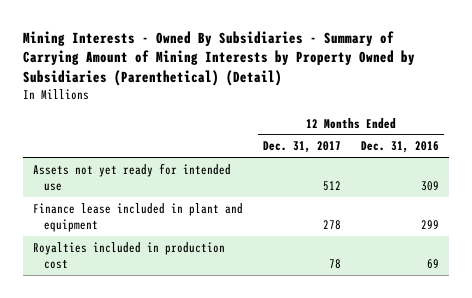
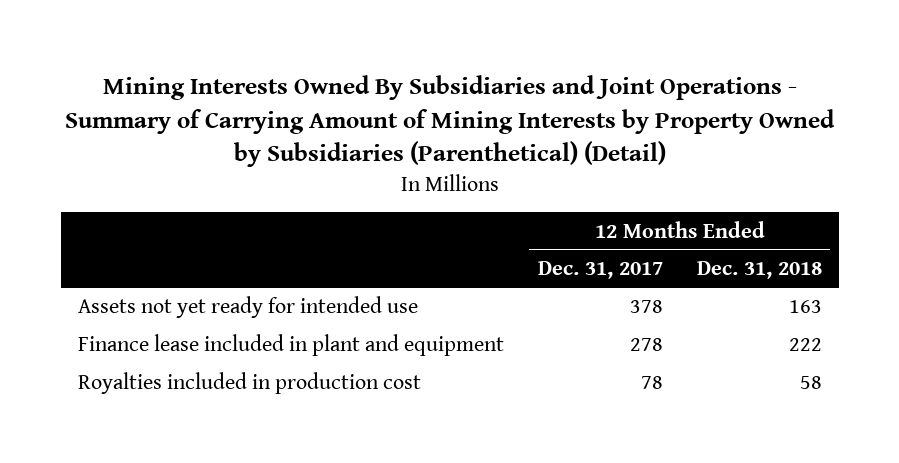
[23,30,416,87] Mining Interests - Owned By Subsidiaries - Summary of Carrying Amount of Mining Interests by Property Owned by Subsidiaries (Parenthetical) (Detail) -> [64,75,835,168] Mining Interests Owned By Subsidiaries and Joint Operations - Summary of Carrying Amount of Mining Interests by Property Owned by Subsidiaries (Parenthetical) (Detail)
[361,141,440,154] Dec. 31, 2016 -> none
none -> [696,261,822,280] Dec. 31, 2018
[323,180,342,191] 512 -> [629,300,663,314] 378

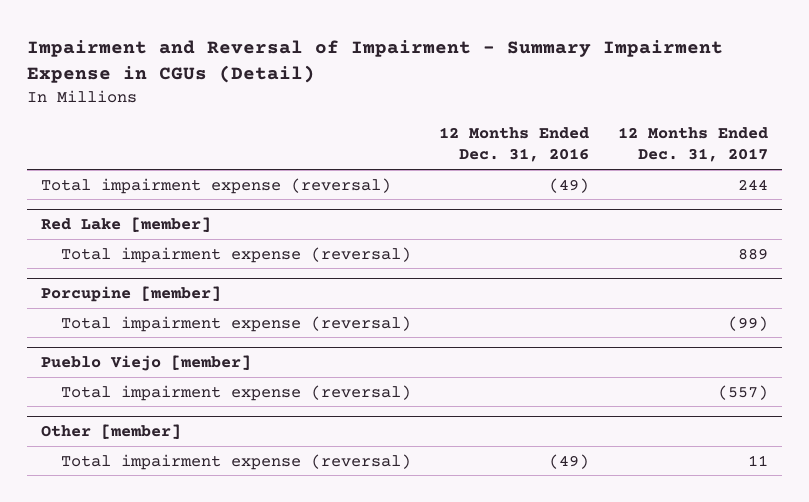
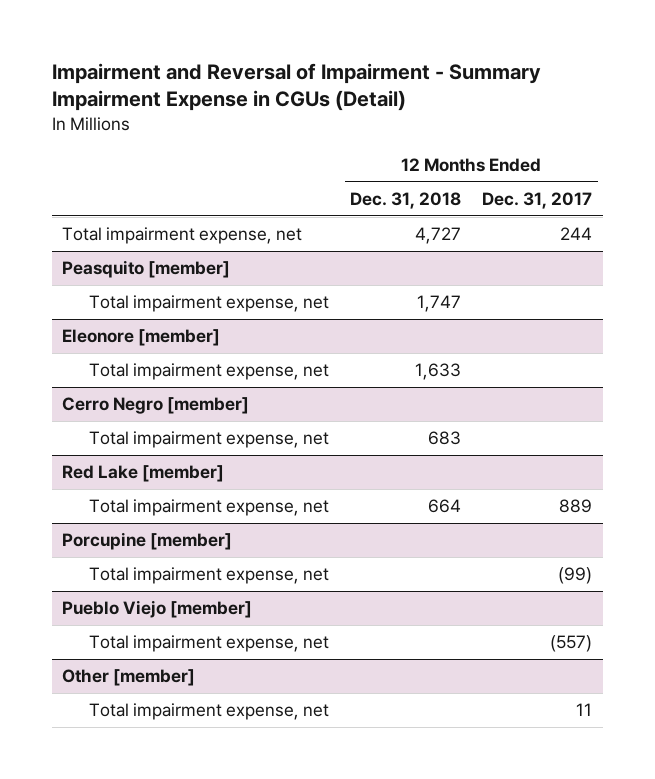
[439,127,590,163] 12 Months Ended Dec. 31, 2016 -> none
none -> [350,192,462,210] Dec. 31, 2018
[40,177,391,194] Total impairment expense (reversal) -> [62,227,303,245] Total impairment expense, net
none -> [62,260,231,279] Peasquito [member]
none -> [88,295,329,313] Total impairment expense, net
none -> [62,329,221,347] Eleonore [member]
none -> [88,363,329,381] Total impairment expense, net
none -> [62,397,250,415] Cerro Negro [member]
none -> [88,431,329,449] Total impairment expense, net
[60,246,411,263] Total impairment expense (reversal) -> [88,499,329,517] Total impairment expense, net
[60,315,411,332] Total impairment expense (reversal) -> [88,567,329,585] Total impairment expense, net
[60,384,411,401] Total impairment expense (reversal) -> [88,635,329,653] Total impairment expense, net
[60,453,411,470] Total impairment expense (reversal) -> [88,703,329,721] Total impairment expense, net

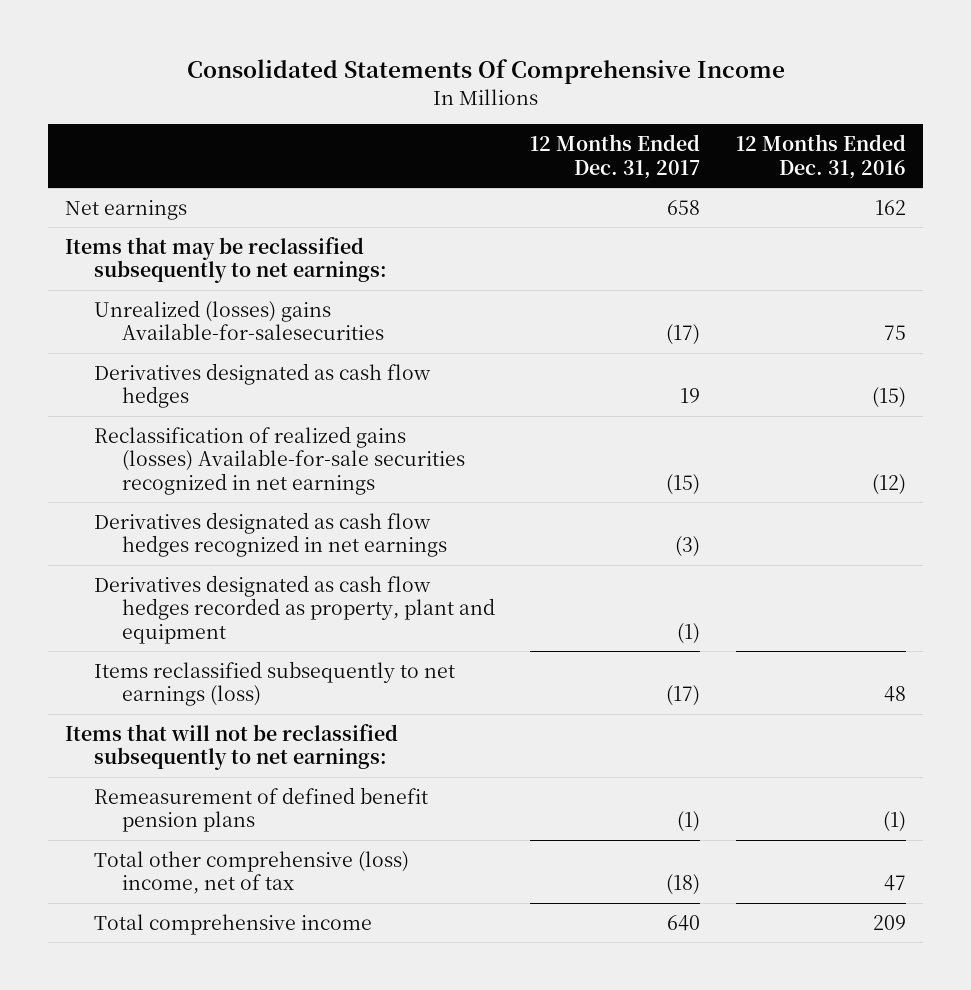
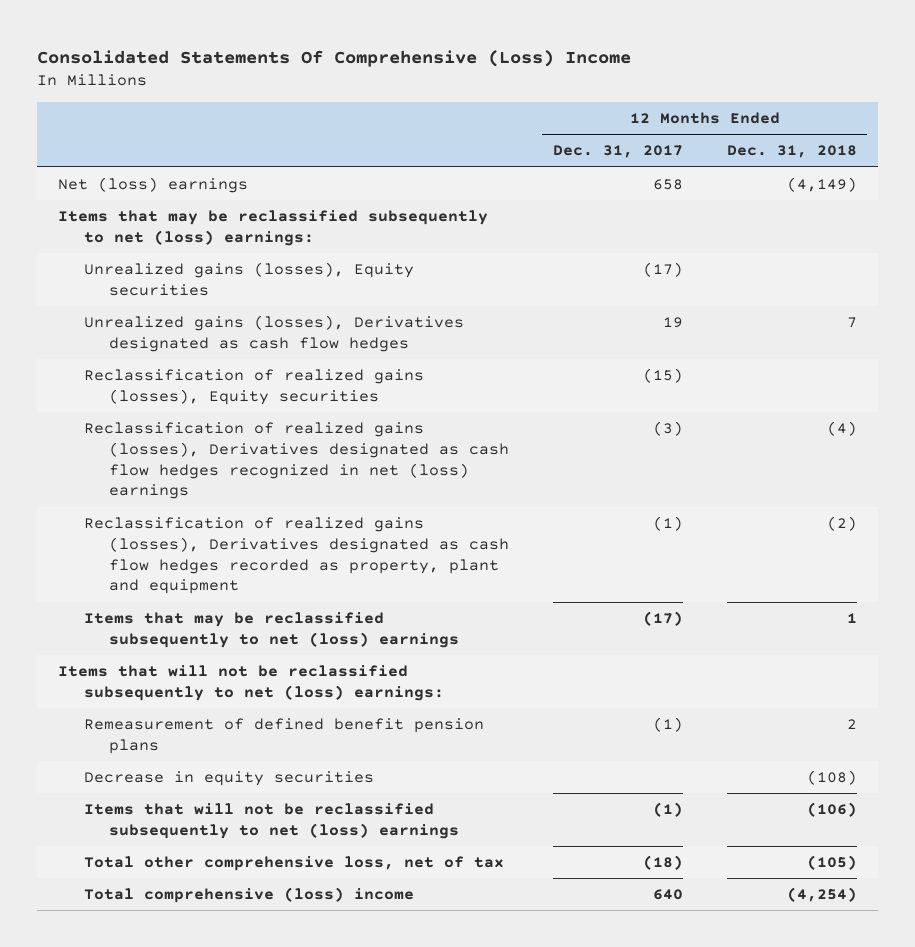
[186,59,785,85] Consolidated Statements Of Comprehensive Income -> [36,49,631,67] Consolidated Statements Of Comprehensive (Loss) Income
[735,133,906,179] 12 Months Ended Dec. 31, 2016 -> none
none -> [726,145,857,159] Dec. 31, 2018
[65,199,188,220] Net earnings -> [58,177,249,194] Net (loss) earnings
[65,236,387,284] Items that may be reclassified subsequently to net earnings: -> [58,210,489,246] Items that may be reclassified subsequently to net (loss) earnings:
[93,299,384,341] Unrealized (losses) gains Available-for-salesecurities -> [83,262,414,296] Unrealized gains (losses), Equity securities
[93,362,431,409] Derivatives designated as cash flow hedges -> [83,315,464,352] Unrealized gains (losses), Derivatives designated as cash flow hedges
[93,425,465,496] Reclassification of realized gains (losses) Available-for-sale securities recognized in net earnings -> [83,369,424,405] Reclassification of realized gains (losses), Equity securities
[93,511,447,558] Derivatives designated as cash flow hedges recognized in net earnings -> [83,422,510,500] Reclassification of realized gains (losses), Derivatives designated as cash flow hedges recognized in net (loss) earnings
[93,574,495,645] Derivatives designated as cash flow hedges recorded as property, plant and equipment -> [83,517,510,595] Reclassification of realized gains (losses), Derivatives designated as cash flow hedges recorded as property, plant and equipment
[93,660,455,707] Items reclassified subsequently to net earnings (loss) -> [83,612,460,648] Items that may be reclassified subsequently to net (loss) earnings
[65,723,399,771] Items that will not be reclassified subsequently to net earnings: -> [58,665,444,701] Items that will not be reclassified subsequently to net (loss) earnings:
none -> [83,771,374,787] Decrease in equity securities
none -> [83,803,460,839] Items that will not be reclassified subsequently to net (loss) earnings
[93,850,409,895] Total other comprehensive (loss) income, net of tax -> [83,856,504,872] Total other comprehensive loss, net of tax
[93,913,372,935] Total comprehensive income -> [83,887,414,904] Total comprehensive (loss) income

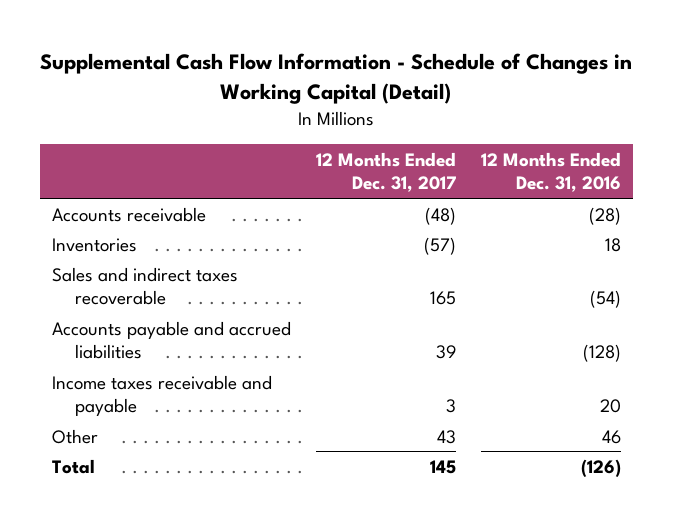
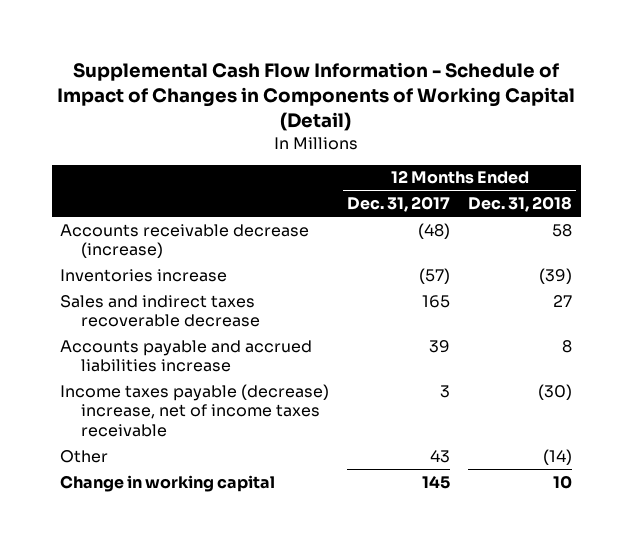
[40,53,633,105] Supplemental Cash Flow Information - Schedule of Changes in Working Capital (Detail) -> [57,61,576,131] Supplemental Cash Flow Information - Schedule of Impact of Changes in Components of Working Capital (Detail)
[480,152,621,193] 12 Months Ended Dec. 31, 2016 -> none
none -> [467,196,572,213] Dec. 31, 2018
[51,206,206,222] Accounts receivable -> [60,223,310,259] Accounts receivable decrease (increase)
[51,237,137,252] Inventories -> [60,268,228,282] Inventories increase
[51,266,238,305] Sales and indirect taxes recoverable -> [60,294,260,328] Sales and indirect taxes recoverable decrease
[51,320,291,359] Accounts payable and accrued liabilities -> [60,339,313,373] Accounts payable and accrued liabilities increase
[51,374,272,416] Income taxes receivable and payable -> [60,383,330,437] Income taxes payable (decrease) increase, net of income taxes receivable
[51,458,95,474] Total -> [60,474,276,492] Change in working capital

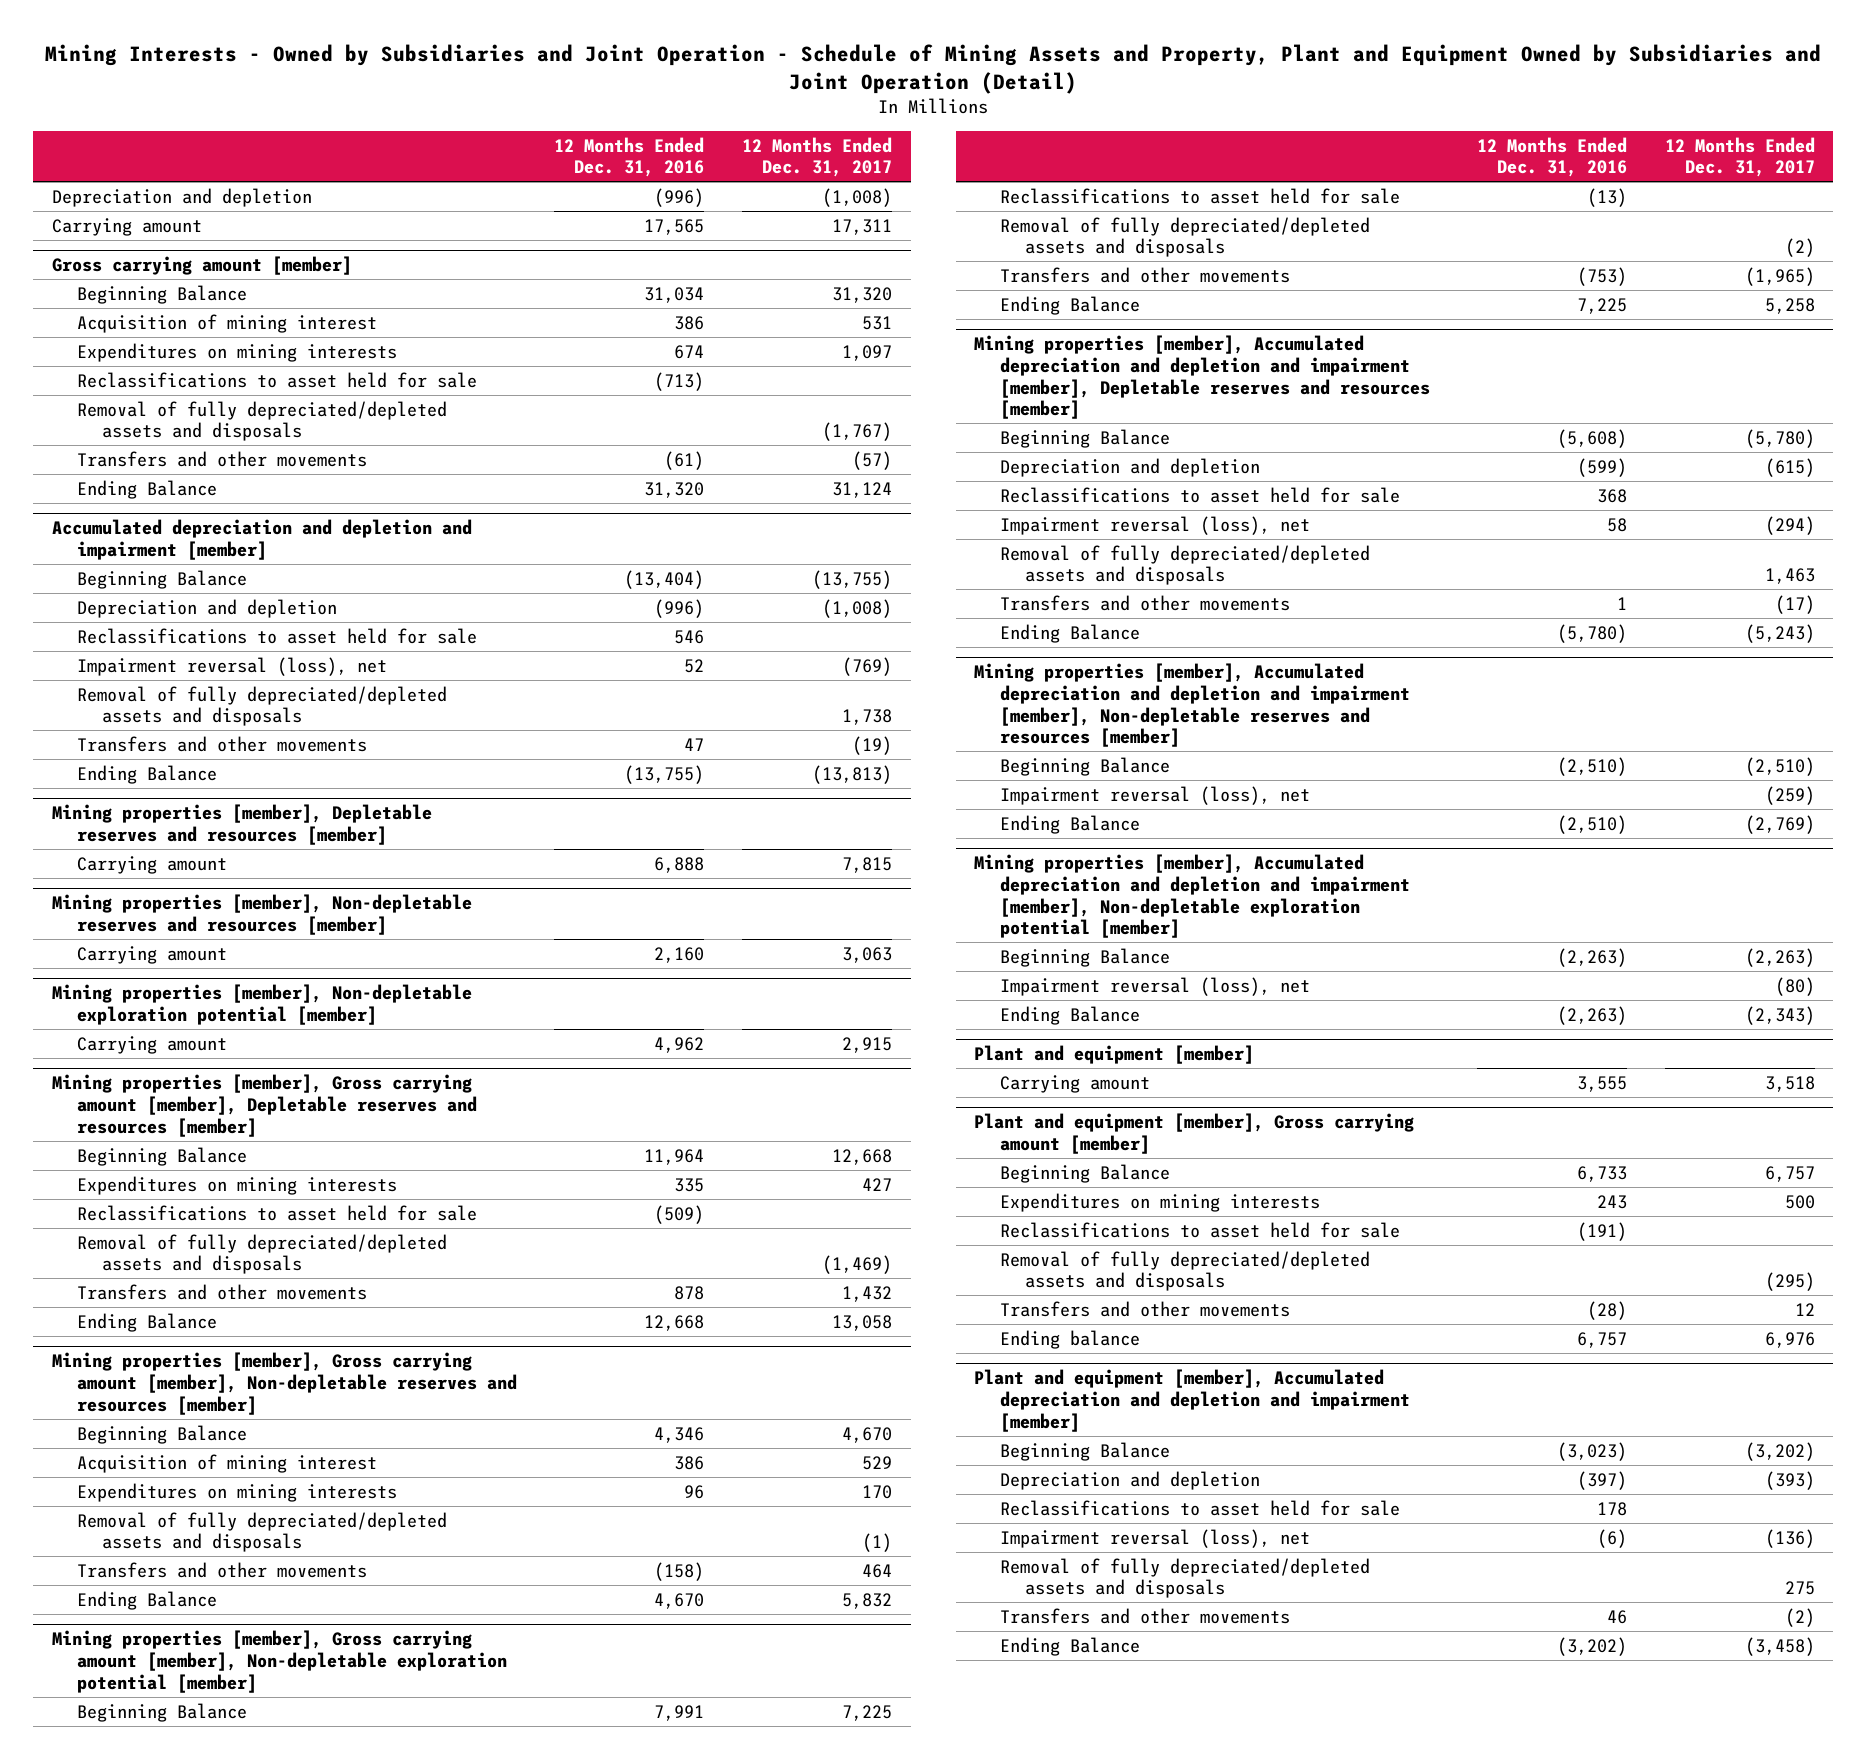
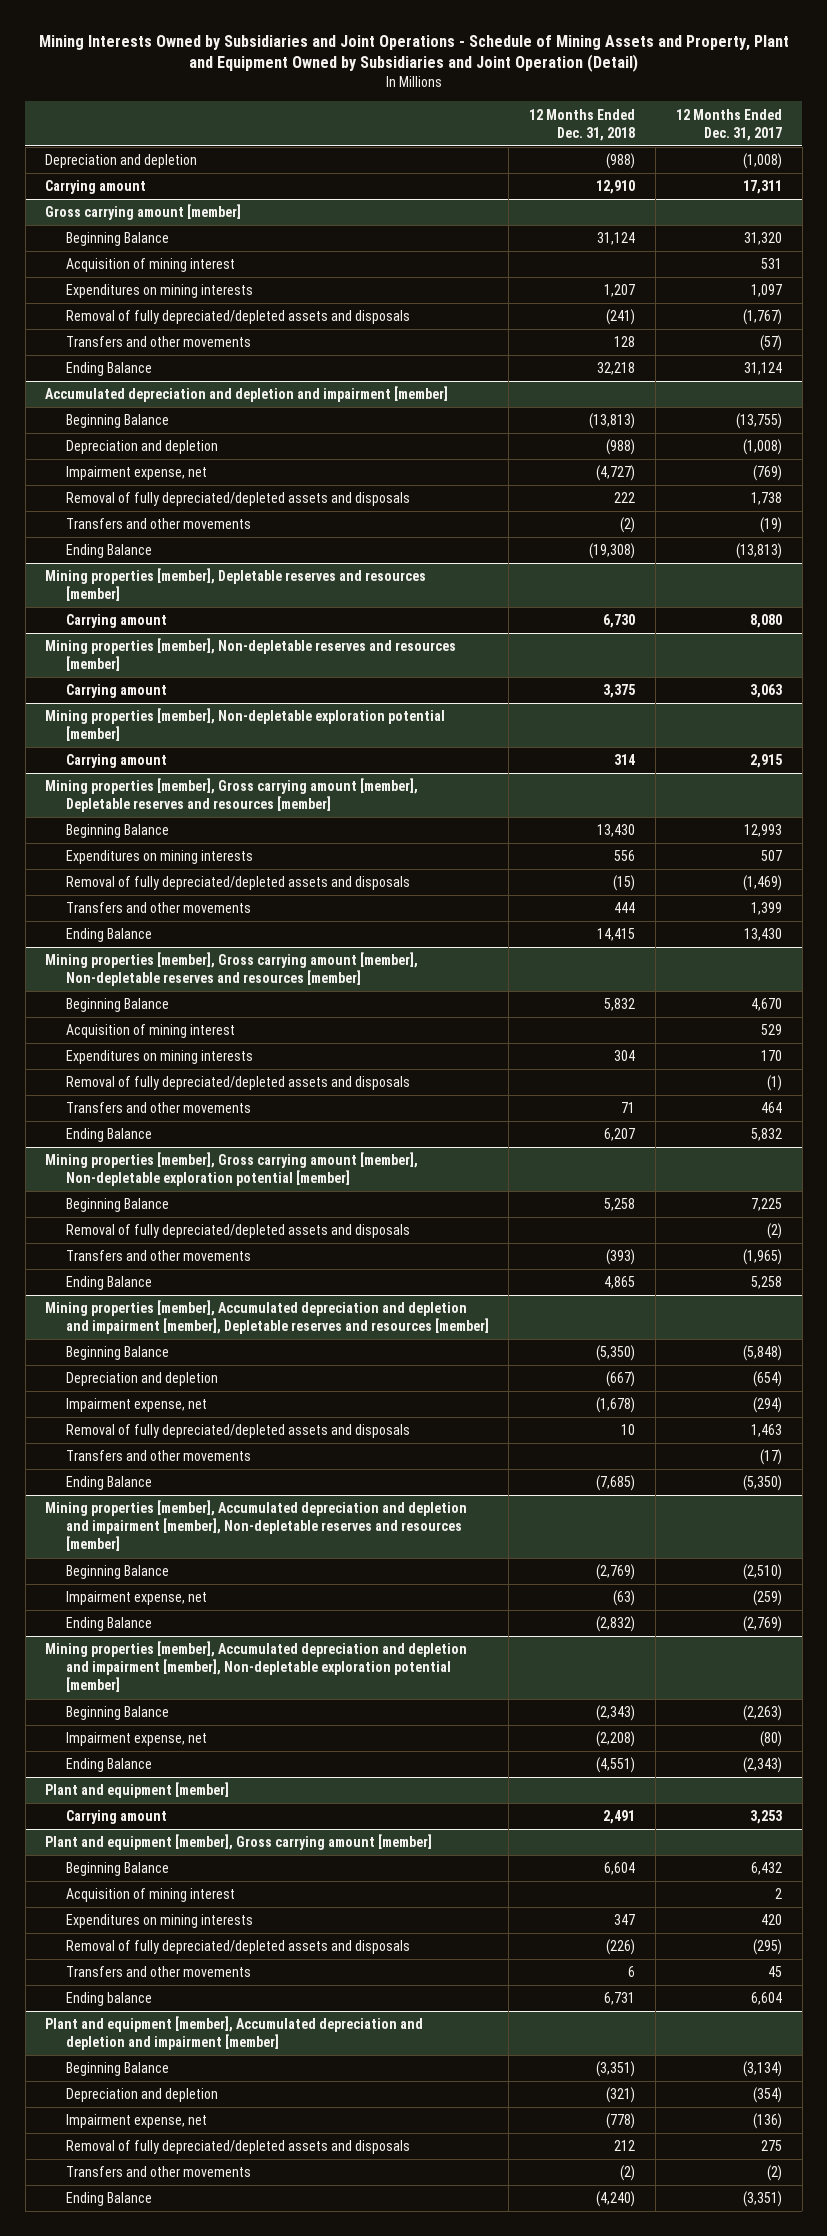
[45,43,1822,94] Mining Interests - Owned by Subsidiaries and Joint Operation - Schedule of Mining Assets and Property, Plant and Equipment Owned by Subsidiaries and Joint Operation (Detail) -> [38,34,789,73] Mining Interests Owned by Subsidiaries and Joint Operations - Schedule of Mining Assets and Property, Plant and Equipment Owned by Subsidiaries and Joint Operation (Detail)
[554,136,705,178] 12 Months Ended Dec. 31, 2016 -> none
none -> [529,108,636,141] 12 Months Ended Dec. 31, 2018
[76,371,477,388] Reclassifications to asset held for sale -> none
[76,627,477,644] Reclassifications to asset held for sale -> none
[76,656,387,676] Impairment reversal (loss), net -> [65,466,207,481] Impairment expense, net
[841,856,892,873] 7,815 -> [749,614,782,629] 8,080
[76,1204,477,1221] Reclassifications to asset held for sale -> none
[831,1148,892,1165] 12,668 -> [743,824,782,838] 12,993
[861,1177,892,1191] 427 -> [760,850,782,862] 507
[841,1285,892,1302] 1,432 -> [750,902,782,916] 1,399
[831,1314,892,1331] 13,058 -> [743,928,782,942] 13,430
[999,187,1400,204] Reclassifications to asset held for sale -> none
[999,486,1400,503] Reclassifications to asset held for sale -> none
[1744,428,1815,448] (5,780) -> [742,1345,782,1362] (5,848)
[1764,457,1815,477] (615) -> [752,1371,782,1388] (654)
[999,515,1310,535] Impairment reversal (loss), net -> [65,1398,207,1413] Impairment expense, net
[1744,623,1815,643] (5,243) -> [742,1475,782,1492] (5,350)
[999,785,1310,805] Impairment reversal (loss), net -> [65,1591,207,1606] Impairment expense, net
[999,976,1310,996] Impairment reversal (loss), net -> none
none -> [65,1732,207,1747] Impairment expense, net
[1764,1075,1815,1092] 3,518 -> [749,1810,782,1825] 3,253
[999,1221,1400,1238] Reclassifications to asset held for sale -> none
[1764,1165,1815,1182] 6,757 -> [750,1862,782,1876] 6,432
none -> [65,1888,235,1903] Acquisition of mining interest
[1784,1194,1815,1209] 500 -> [760,1914,782,1926] 420
[1794,1302,1815,1316] 12 -> [767,1966,782,1978] 45
[1764,1331,1815,1348] 6,976 -> [750,1992,782,2006] 6,604
[999,1499,1400,1516] Reclassifications to asset held for sale -> none
[1744,1441,1815,1461] (3,202) -> [742,2061,782,2078] (3,134)
[1764,1470,1815,1490] (393) -> [752,2087,782,2104] (354)
[999,1528,1310,1548] Impairment reversal (loss), net -> [65,2114,207,2129] Impairment expense, net
[1744,1636,1815,1656] (3,458) -> [742,2191,782,2208] (3,351)

